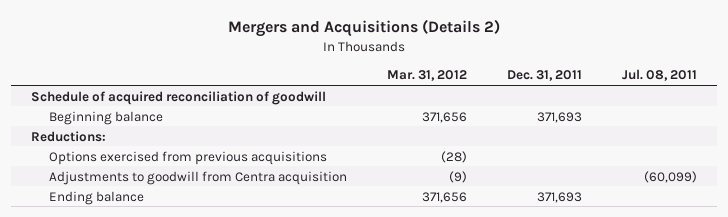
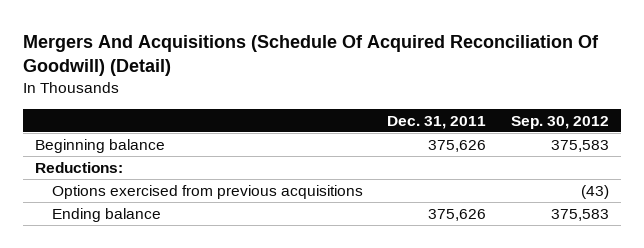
[227,19,500,38] Mergers and Acquisitions (Details 2) -> [23,34,600,77] Mergers And Acquisitions (Schedule Of Acquired Reconciliation Of Goodwill) (Detail)
[386,70,467,82] Mar. 31, 2012 -> none
[621,69,697,82] Jul. 08, 2011 -> none
none -> [510,115,609,129] Sep. 30, 2012
[31,90,327,105] Schedule of acquired reconciliation of goodwill -> none
[536,111,582,123] 371,693 -> [428,139,487,152] 375,626
[48,170,347,185] Adjustments to goodwill from Centra acquisition -> none
[536,191,582,203] 371,693 -> [428,208,487,221] 375,626

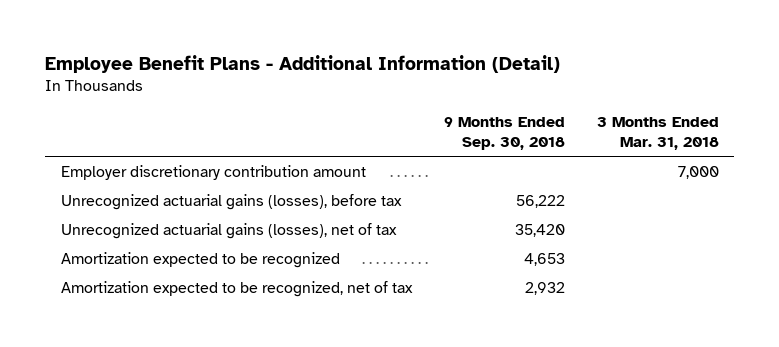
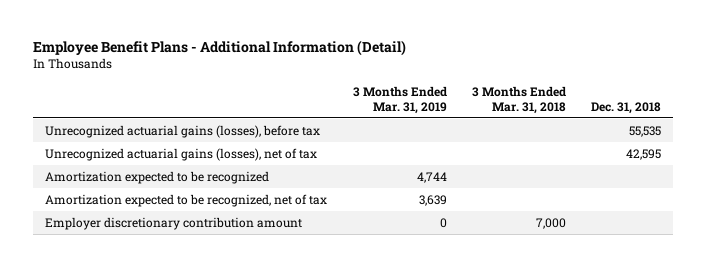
[443,116,565,150] 9 Months Ended Sep. 30, 2018 -> none
none -> [352,85,447,114] 3 Months Ended Mar. 31, 2019
none -> [590,101,661,114] Dec. 31, 2018
[60,165,366,181] Employer discretionary contribution amount -> [45,216,303,230] Employer discretionary contribution amount

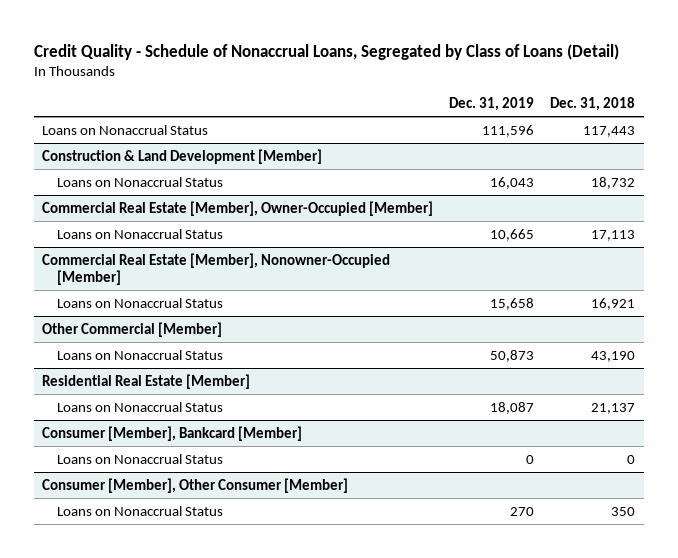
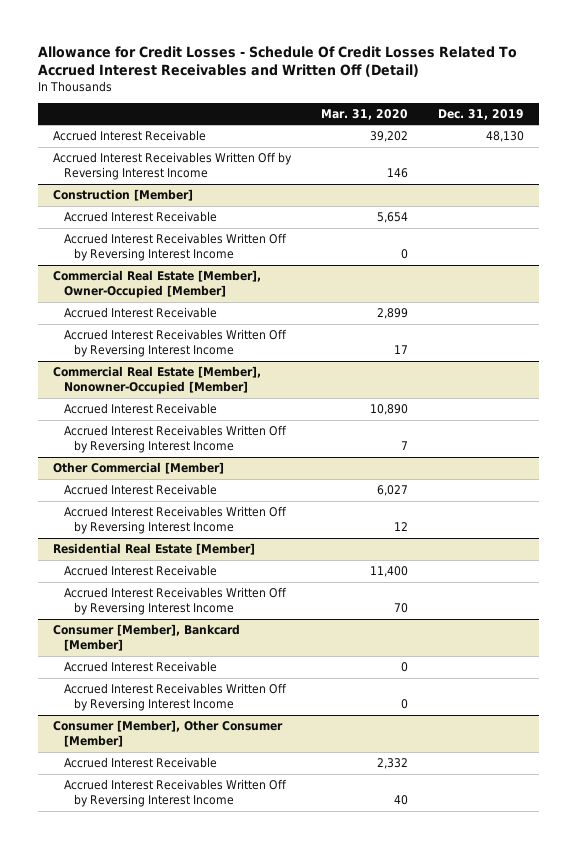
[33,43,619,60] Credit Quality - Schedule of Nonaccrual Loans, Segregated by Class of Loans (Detail) -> [38,45,518,78] Allowance for Credit Losses - Schedule Of Credit Losses Related To Accrued Interest Receivables and Written Off (Detail)
[550,97,636,112] Dec. 31, 2018 -> none
none -> [320,108,408,120] Mar. 31, 2020
[42,124,209,135] Loans on Nonaccrual Status -> none
[56,176,223,187] Loans on Nonaccrual Status -> none
none -> [53,130,207,142] Accrued Interest Receivable
none -> [53,152,293,180] Accrued Interest Receivables Written Off by Reversing Interest Income
[42,148,323,164] Construction & Land Development [Member] -> [53,189,194,202] Construction [Member]
none -> [63,211,217,223] Accrued Interest Receivable
none -> [63,233,287,261] Accrued Interest Receivables Written Off by Reversing Interest Income
[56,228,223,239] Loans on Nonaccrual Status -> none
none -> [63,307,217,319] Accrued Interest Receivable
none -> [63,329,287,357] Accrued Interest Receivables Written Off by Reversing Interest Income
[56,297,223,308] Loans on Nonaccrual Status -> none
none -> [63,403,217,415] Accrued Interest Receivable
none -> [63,425,287,453] Accrued Interest Receivables Written Off by Reversing Interest Income
[56,349,223,360] Loans on Nonaccrual Status -> none
none -> [63,484,217,496] Accrued Interest Receivable
none -> [63,506,287,534] Accrued Interest Receivables Written Off by Reversing Interest Income
[56,401,223,412] Loans on Nonaccrual Status -> none
none -> [63,565,217,577] Accrued Interest Receivable
none -> [63,587,287,615] Accrued Interest Receivables Written Off by Reversing Interest Income
[56,453,223,464] Loans on Nonaccrual Status -> none
none -> [63,661,217,673] Accrued Interest Receivable
none -> [63,683,287,711] Accrued Interest Receivables Written Off by Reversing Interest Income
[56,505,223,516] Loans on Nonaccrual Status -> none
none -> [63,757,217,769] Accrued Interest Receivable
none -> [63,779,287,807] Accrued Interest Receivables Written Off by Reversing Interest Income

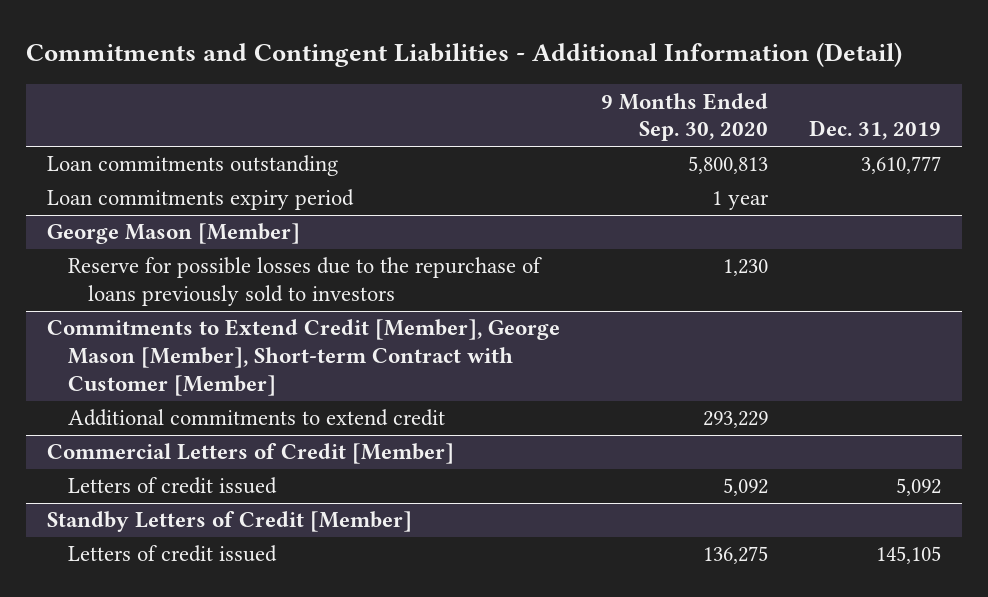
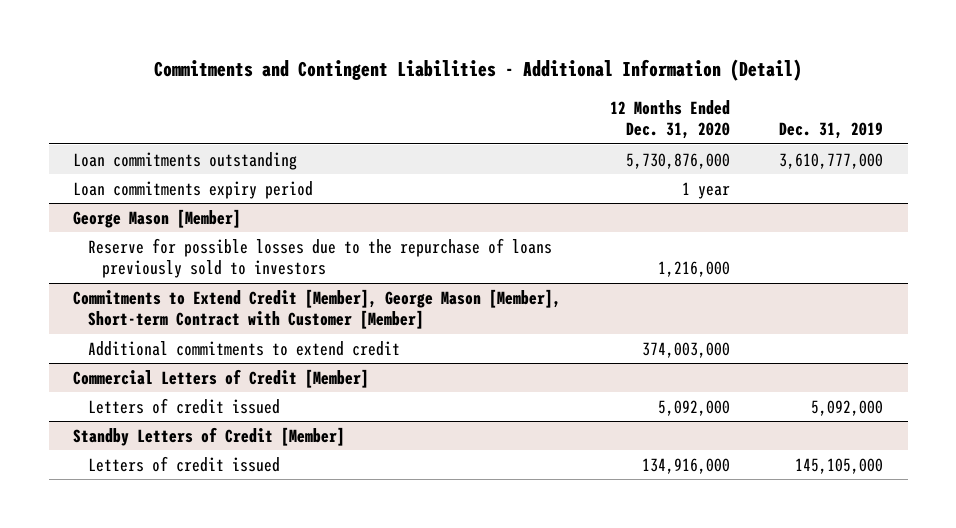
[601,92,769,142] 9 Months Ended Sep. 30, 2020 -> none
none -> [610,99,731,140] 12 Months Ended Dec. 31, 2020
[861,156,942,175] 3,610,777 -> [779,152,884,169] 3,610,777,000
[896,478,942,497] 5,092 -> [811,399,884,416] 5,092,000
[876,546,942,565] 145,105 -> [795,457,884,474] 145,105,000

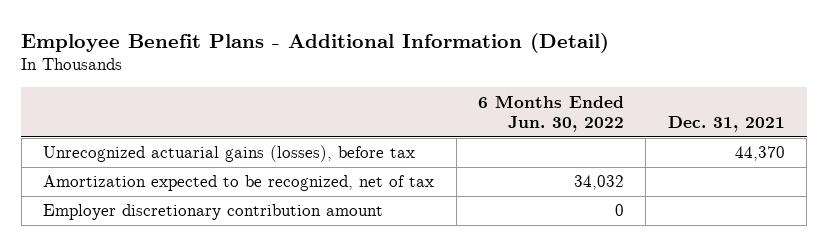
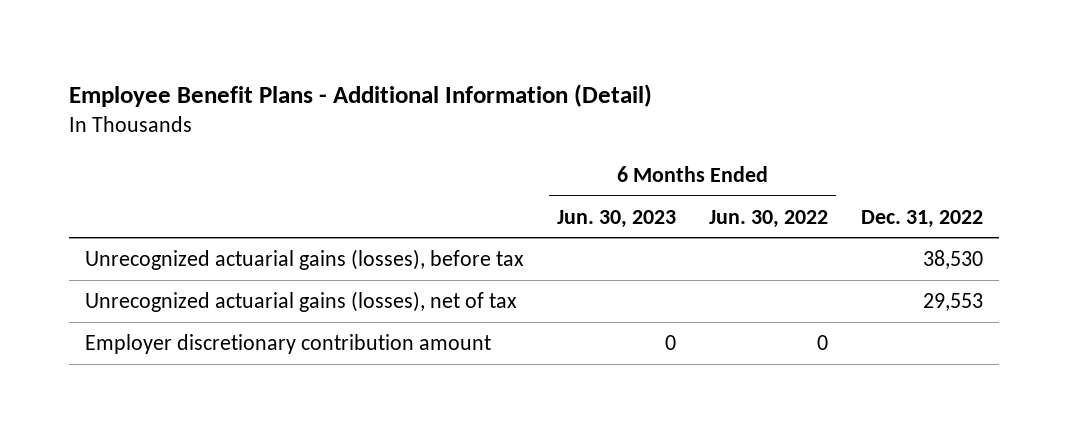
[667,116,785,133] Dec. 31, 2021 -> none
none -> [557,209,677,228] Jun. 30, 2023
none -> [860,209,983,228] Dec. 31, 2022
[43,175,435,192] Amortization expected to be recognized, net of tax -> none
none -> [85,290,518,312] Unrecognized actuarial gains (losses), net of tax

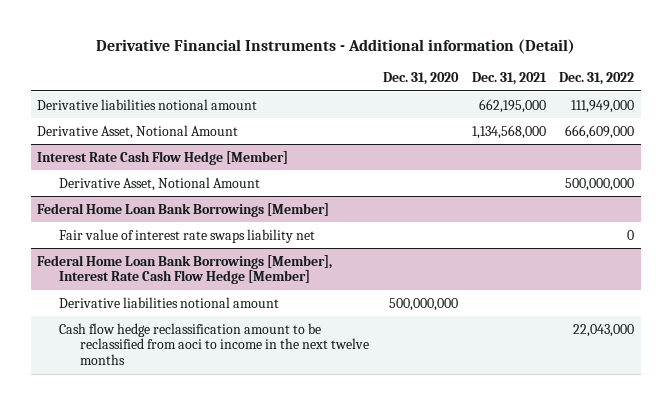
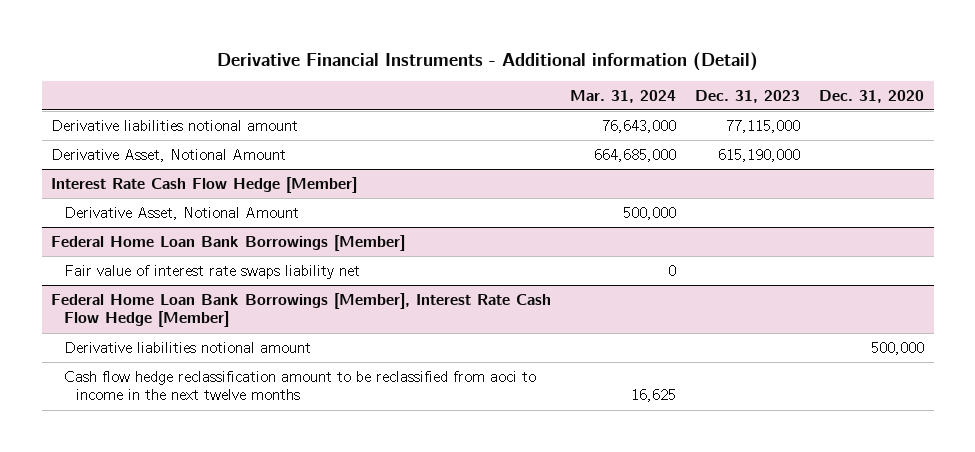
[471,72,547,86] Dec. 31, 2021 -> none
[559,72,635,86] Dec. 31, 2022 -> none
none -> [570,89,677,103] Mar. 31, 2024
none -> [695,89,801,103] Dec. 31, 2023
[388,297,458,311] 500,000,000 -> [871,341,925,355] 500,000

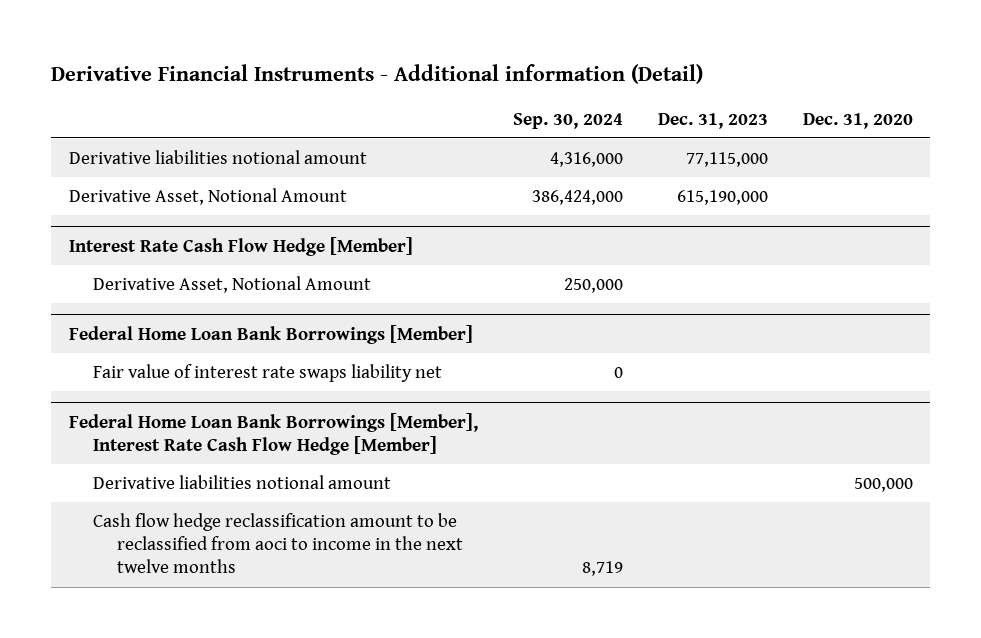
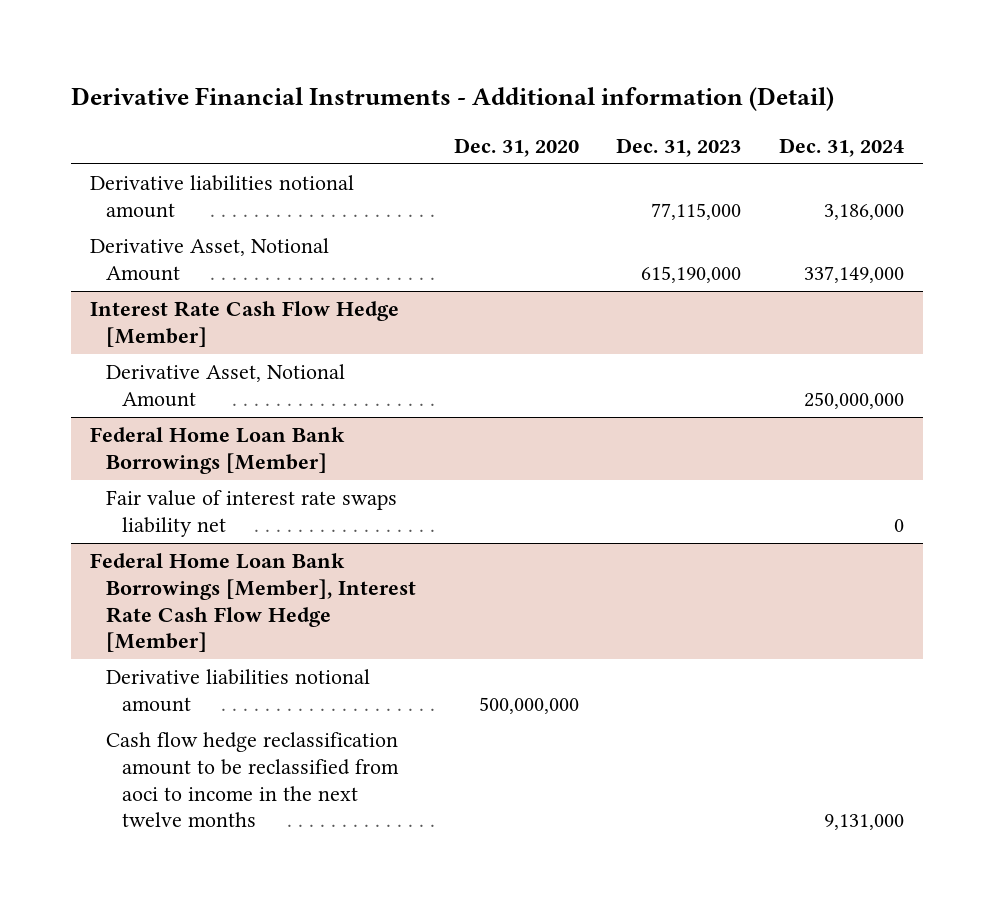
[512,112,623,129] Sep. 30, 2024 -> none
none -> [779,137,905,157] Dec. 31, 2024
[853,478,913,493] 500,000 -> [478,696,579,714] 500,000,000

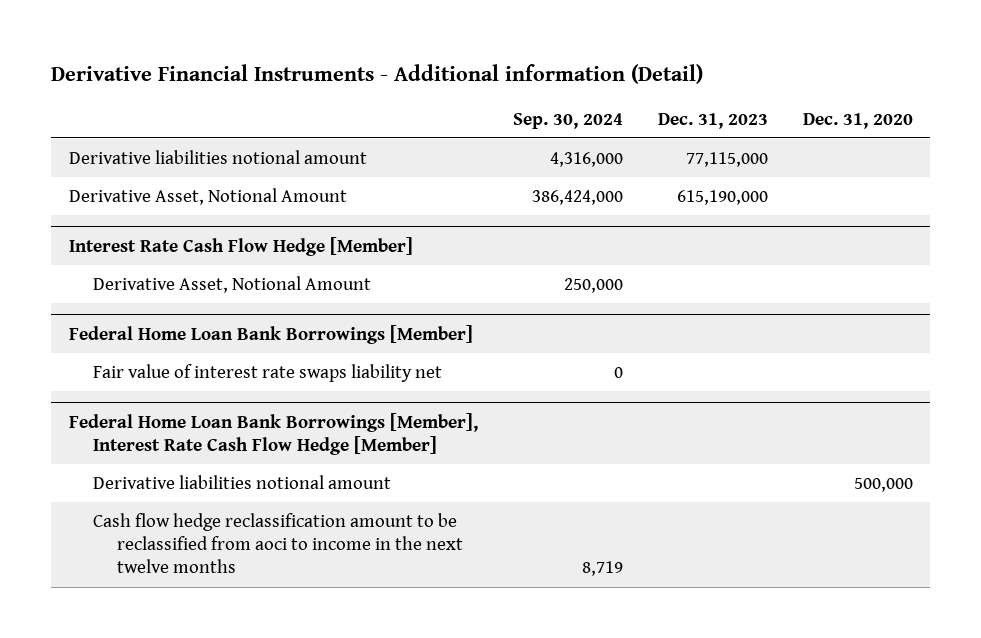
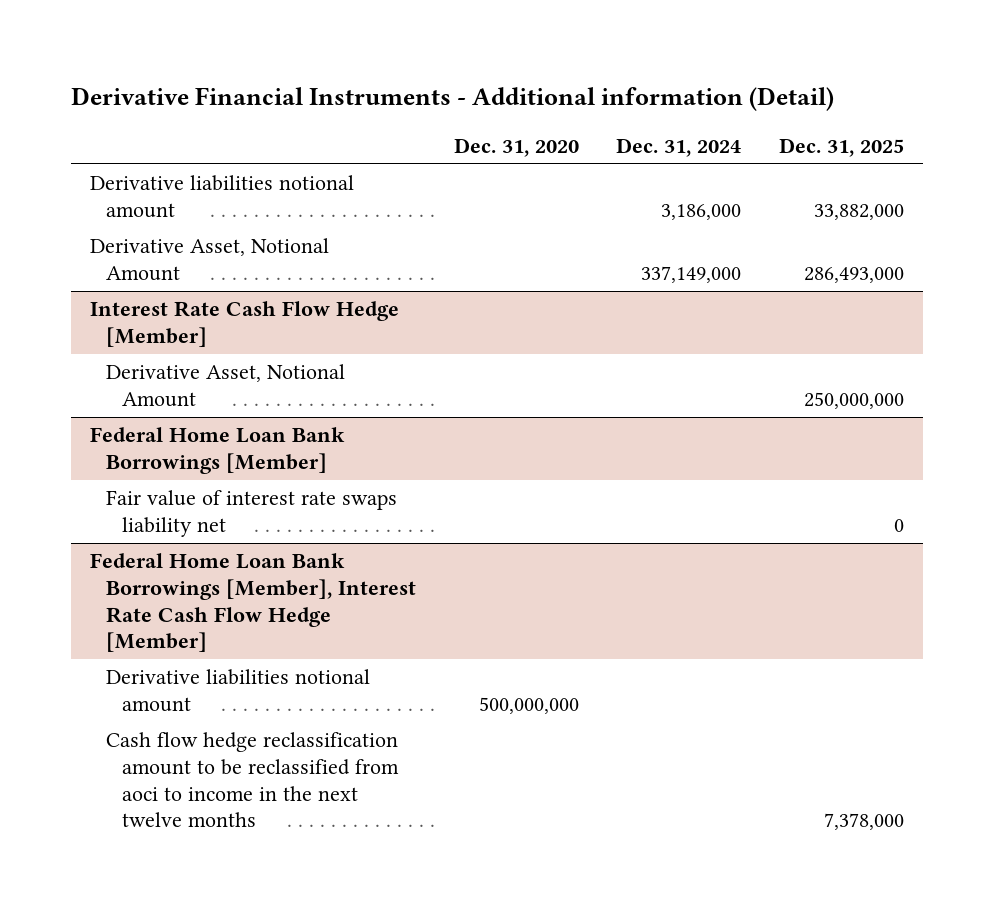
[512,112,623,129] Sep. 30, 2024 -> none
[657,112,768,129] Dec. 31, 2023 -> none
none -> [616,137,742,157] Dec. 31, 2024
none -> [779,137,905,157] Dec. 31, 2025
[853,478,913,493] 500,000 -> [478,696,579,714] 500,000,000

